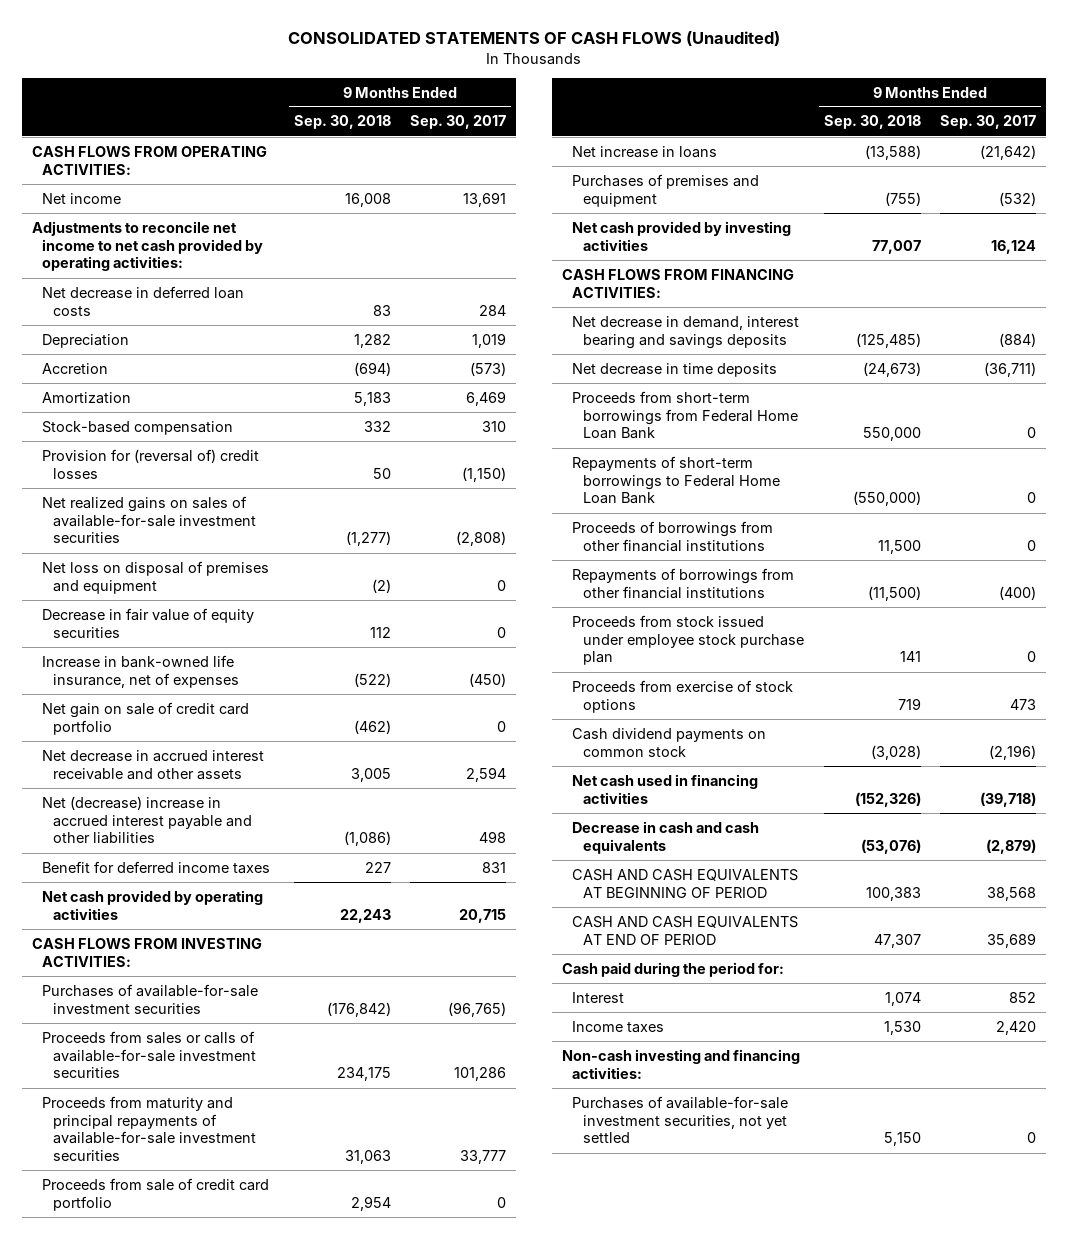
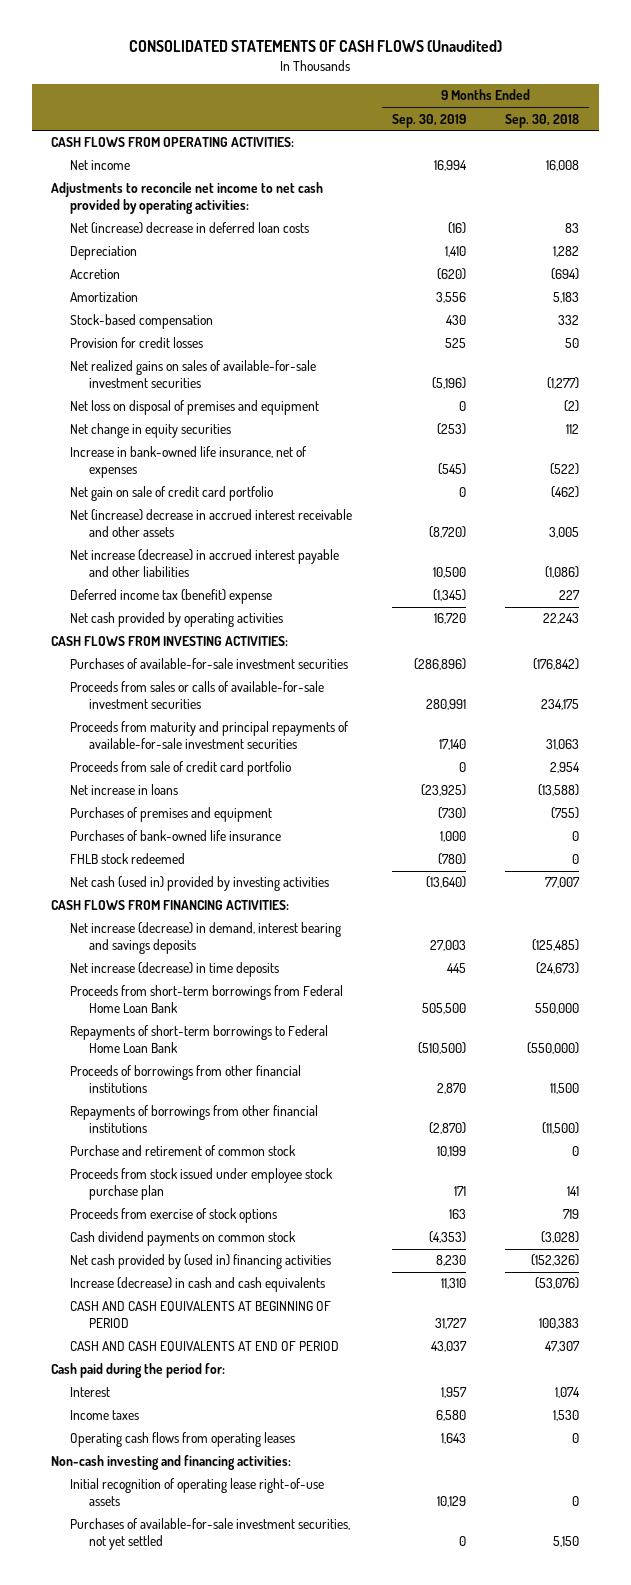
[410,115,507,130] Sep. 30, 2017 -> none
none -> [391,113,466,128] Sep. 30, 2019
[42,285,245,316] Net decrease in deferred loan costs -> [70,222,310,235] Net (increase) decrease in deferred loan costs
[42,448,260,479] Provision for (reversal of) credit losses -> [70,337,204,349] Provision for credit losses
[42,607,255,638] Decrease in fair value of equity securities -> [70,423,232,439] Net change in equity securities
[42,749,265,780] Net decrease in accrued interest receivable and other assets -> [70,509,353,538] Net (increase) decrease in accrued interest receivable and other assets
[42,795,253,845] Net (decrease) increase in accrued interest payable and other liabilities -> [70,549,340,578] Net increase (decrease) in accrued interest payable and other liabilities
[42,860,271,874] Benefit for deferred income taxes -> [70,589,273,605] Deferred income tax (benefit) expense
none -> [70,830,282,842] Purchases of bank-owned life insurance
none -> [70,853,186,865] FHLB stock redeemed
[572,220,792,251] Net cash provided by investing activities -> [70,876,330,892] Net cash (used in) provided by investing activities
[572,315,800,349] Net decrease in demand, interest bearing and savings deposits -> [70,922,342,955] Net increase (decrease) in demand, interest bearing and savings deposits
[572,362,778,377] Net decrease in time deposits -> [70,962,280,978] Net increase (decrease) in time deposits
none -> [70,1145,297,1157] Purchase and retirement of common stock
[572,773,759,804] Net cash used in financing activities -> [70,1254,332,1270] Net cash provided by (used in) financing activities
[572,820,760,854] Decrease in cash and cash equivalents -> [70,1277,326,1293] Increase (decrease) in cash and cash equivalents
none -> [70,1432,296,1448] Operating cash flows from operating leases
none -> [70,1478,325,1507] Initial recognition of operating lease right-of-use assets

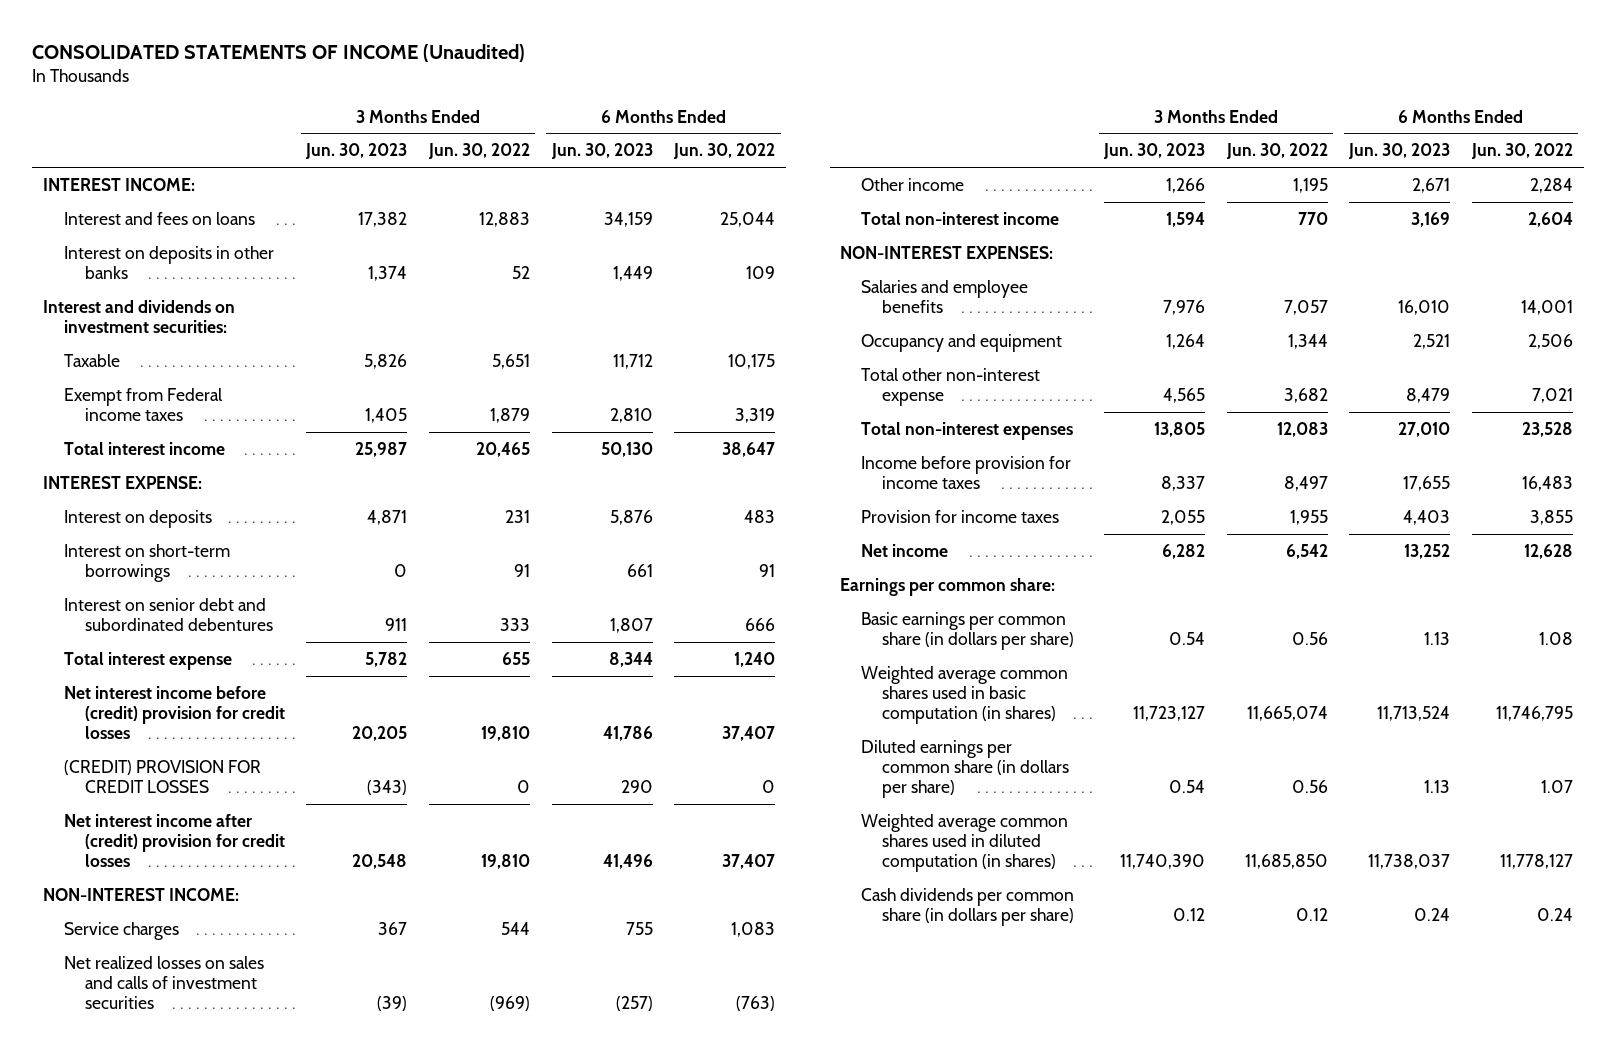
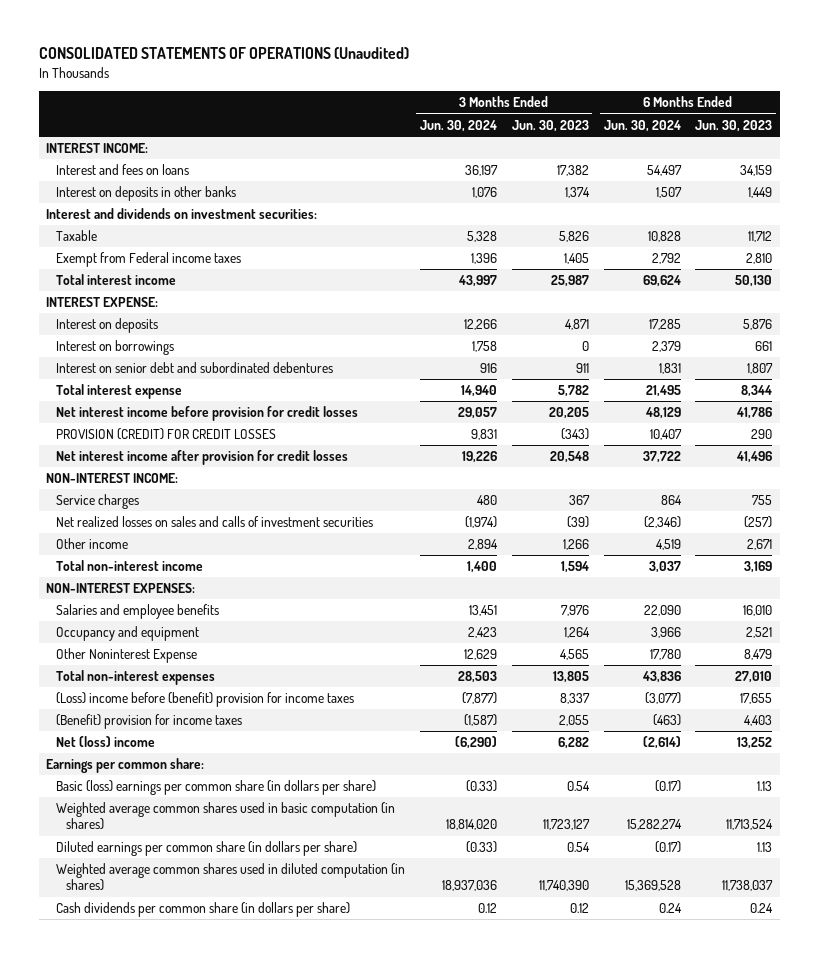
[31,43,525,62] CONSOLIDATED STATEMENTS OF INCOME (Unaudited) -> [38,47,409,60] CONSOLIDATED STATEMENTS OF OPERATIONS (Unaudited)
[428,143,531,160] Jun. 30, 2022 -> none
[673,143,776,160] Jun. 30, 2022 -> none
none -> [419,119,497,132] Jun. 30, 2024
none -> [603,119,681,132] Jun. 30, 2024
[63,543,230,583] Interest on short-term borrowings -> [55,340,174,356] Interest on borrowings
[63,685,285,740] Net interest income before (credit) provision for credit losses -> [55,406,358,422] Net interest income before provision for credit losses
[63,759,261,794] (CREDIT) PROVISION FOR CREDIT LOSSES -> [55,428,276,441] PROVISION (CREDIT) FOR CREDIT LOSSES
[63,813,285,868] Net interest income after (credit) provision for credit losses -> [55,450,348,466] Net interest income after provision for credit losses
[861,367,1041,407] Total other non-interest expense -> [55,648,197,664] Other Noninterest Expense
[861,455,1072,490] Income before provision for income taxes -> [55,692,354,708] (Loss) income before (benefit) provision for income taxes
[861,509,1060,523] Provision for income taxes -> [55,714,242,730] (Benefit) provision for income taxes
[861,543,949,557] Net income -> [55,736,155,748] Net (loss) income
[861,611,1075,651] Basic earnings per common share (in dollars per share) -> [55,780,376,796] Basic (loss) earnings per common share (in dollars per share)

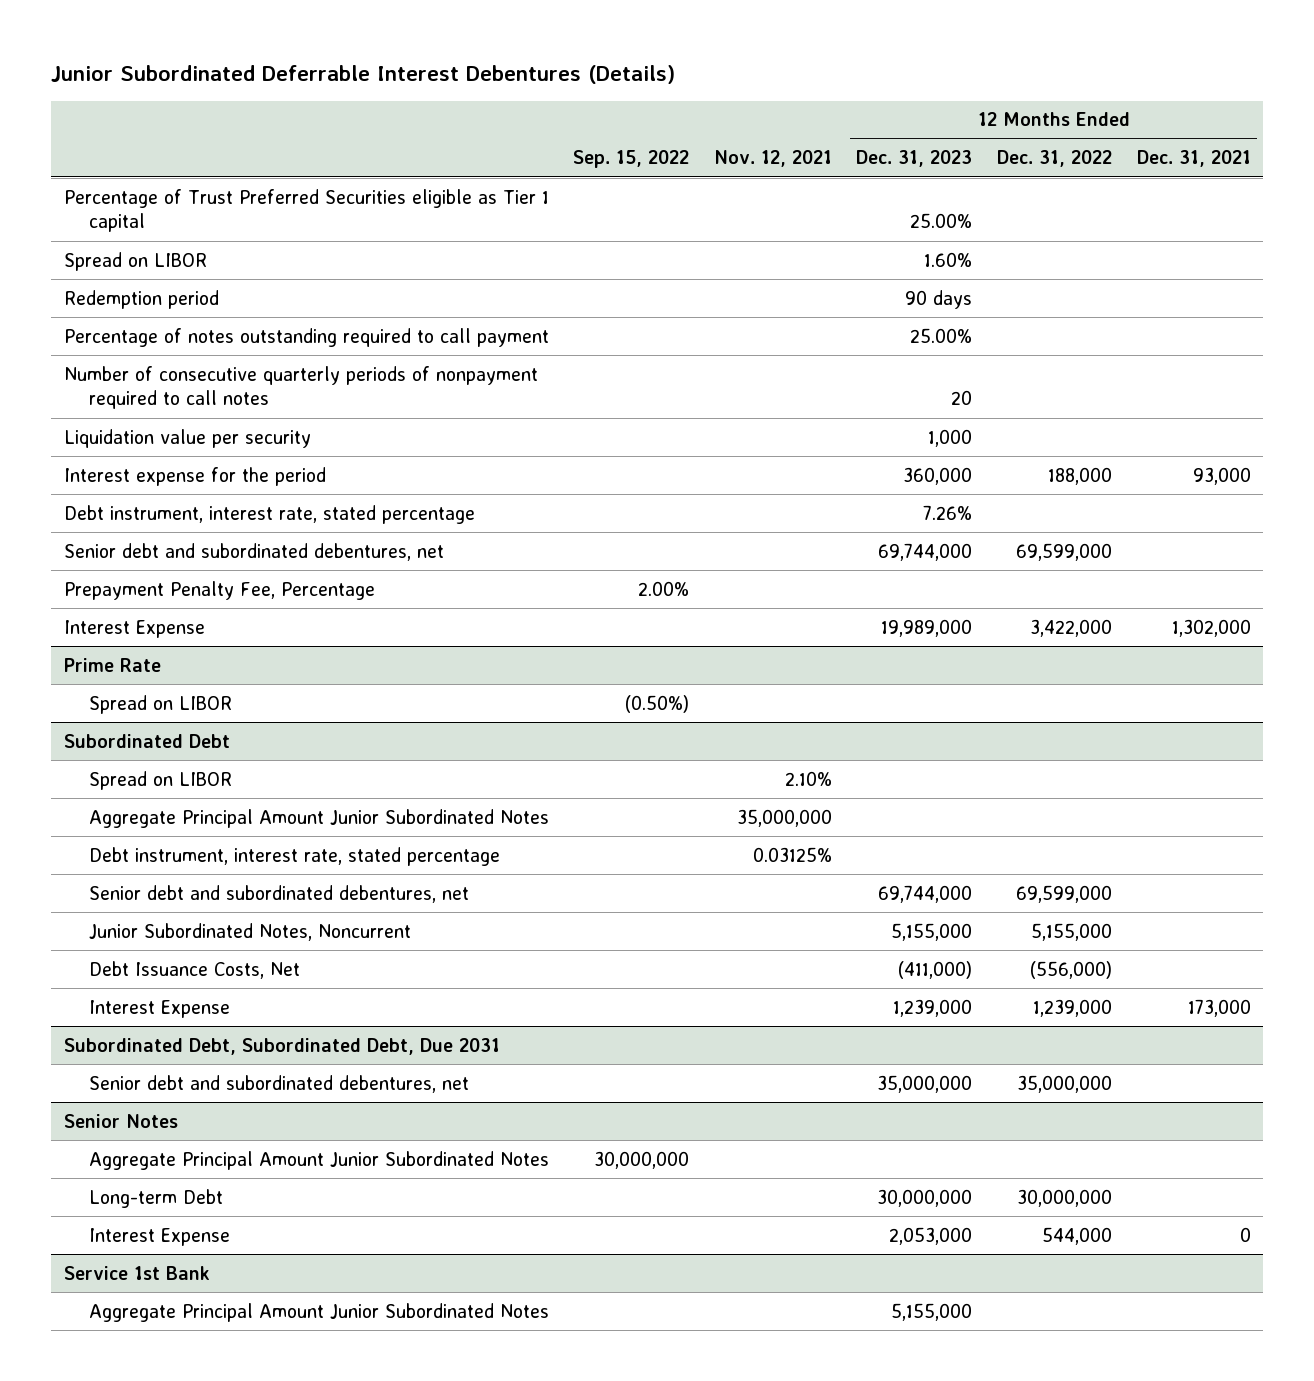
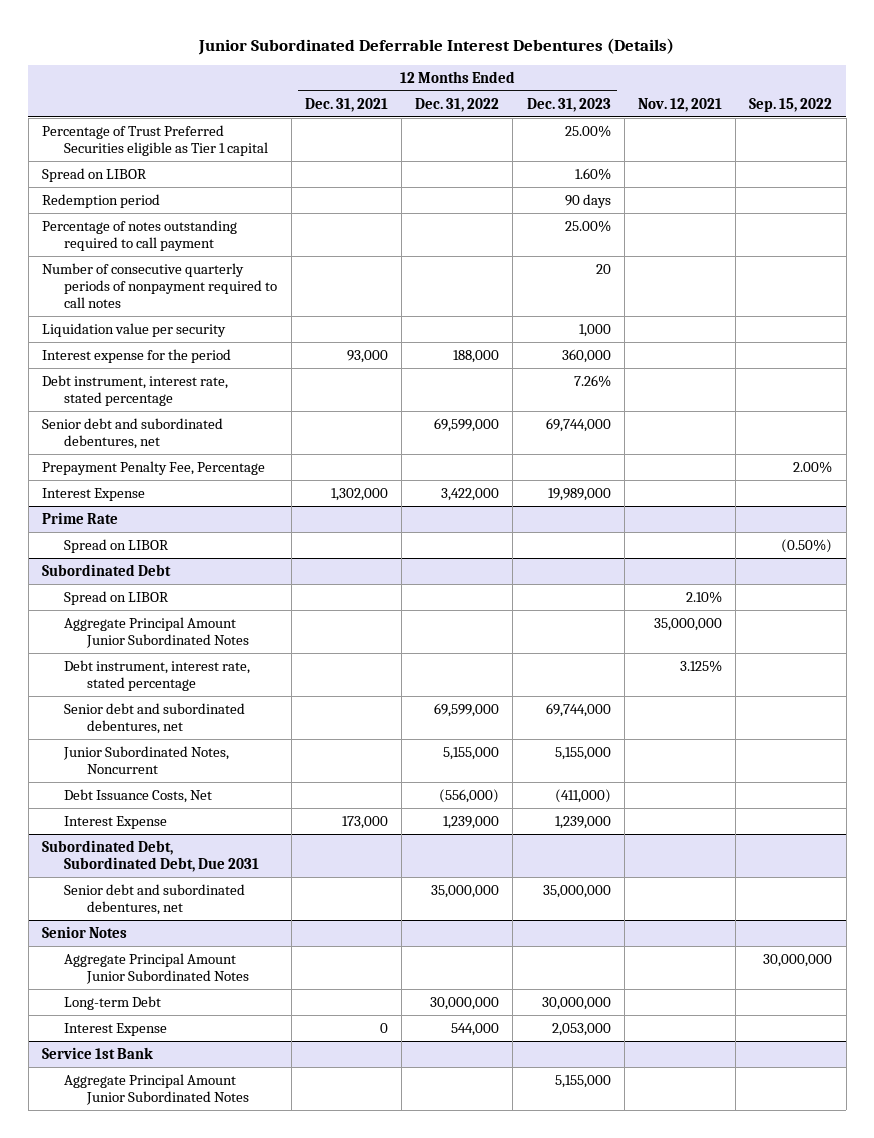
[752,846,832,862] 0.03125% -> [680,659,723,672] 3.125%

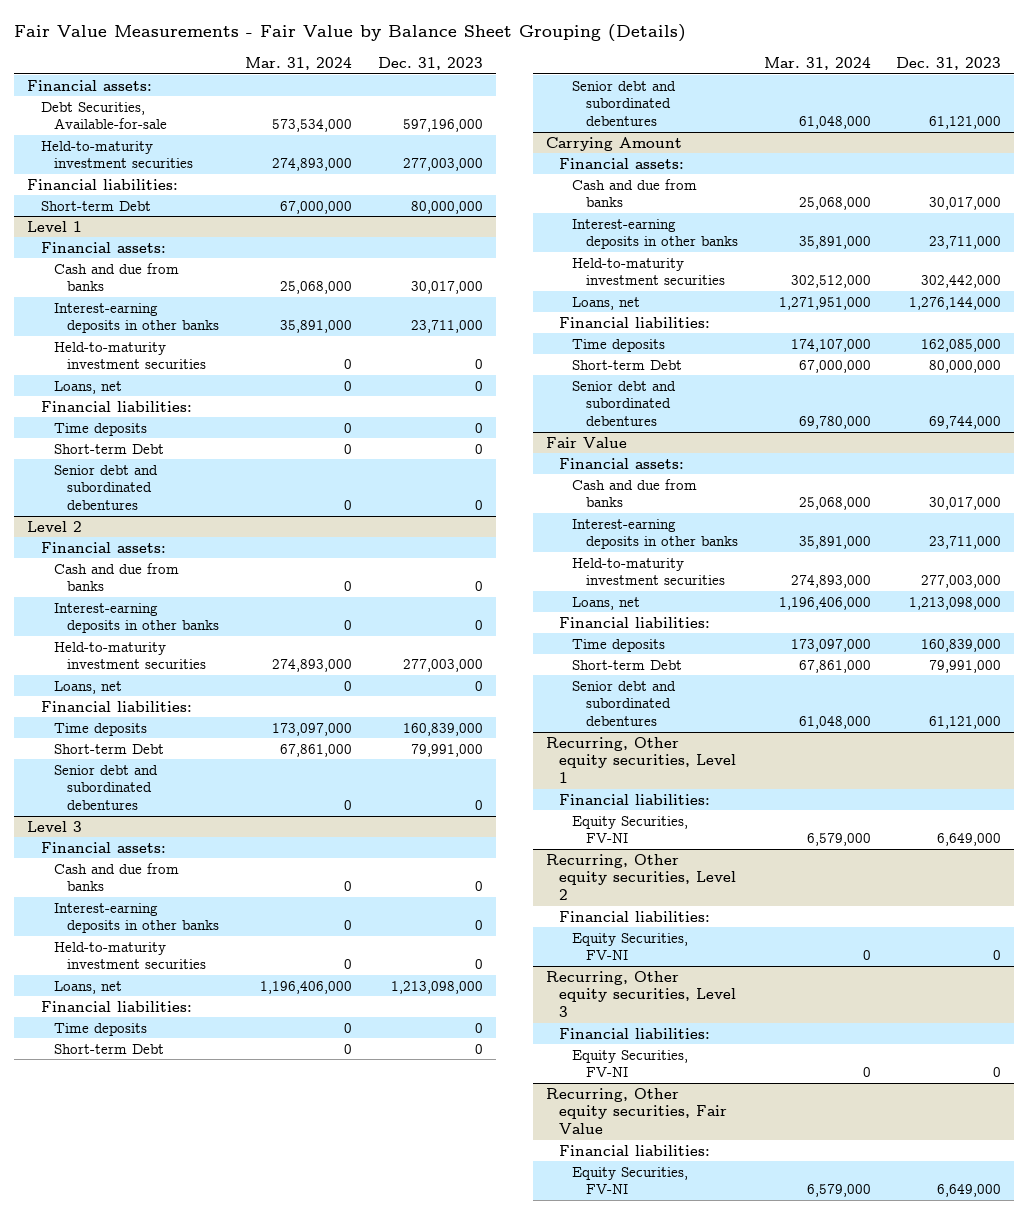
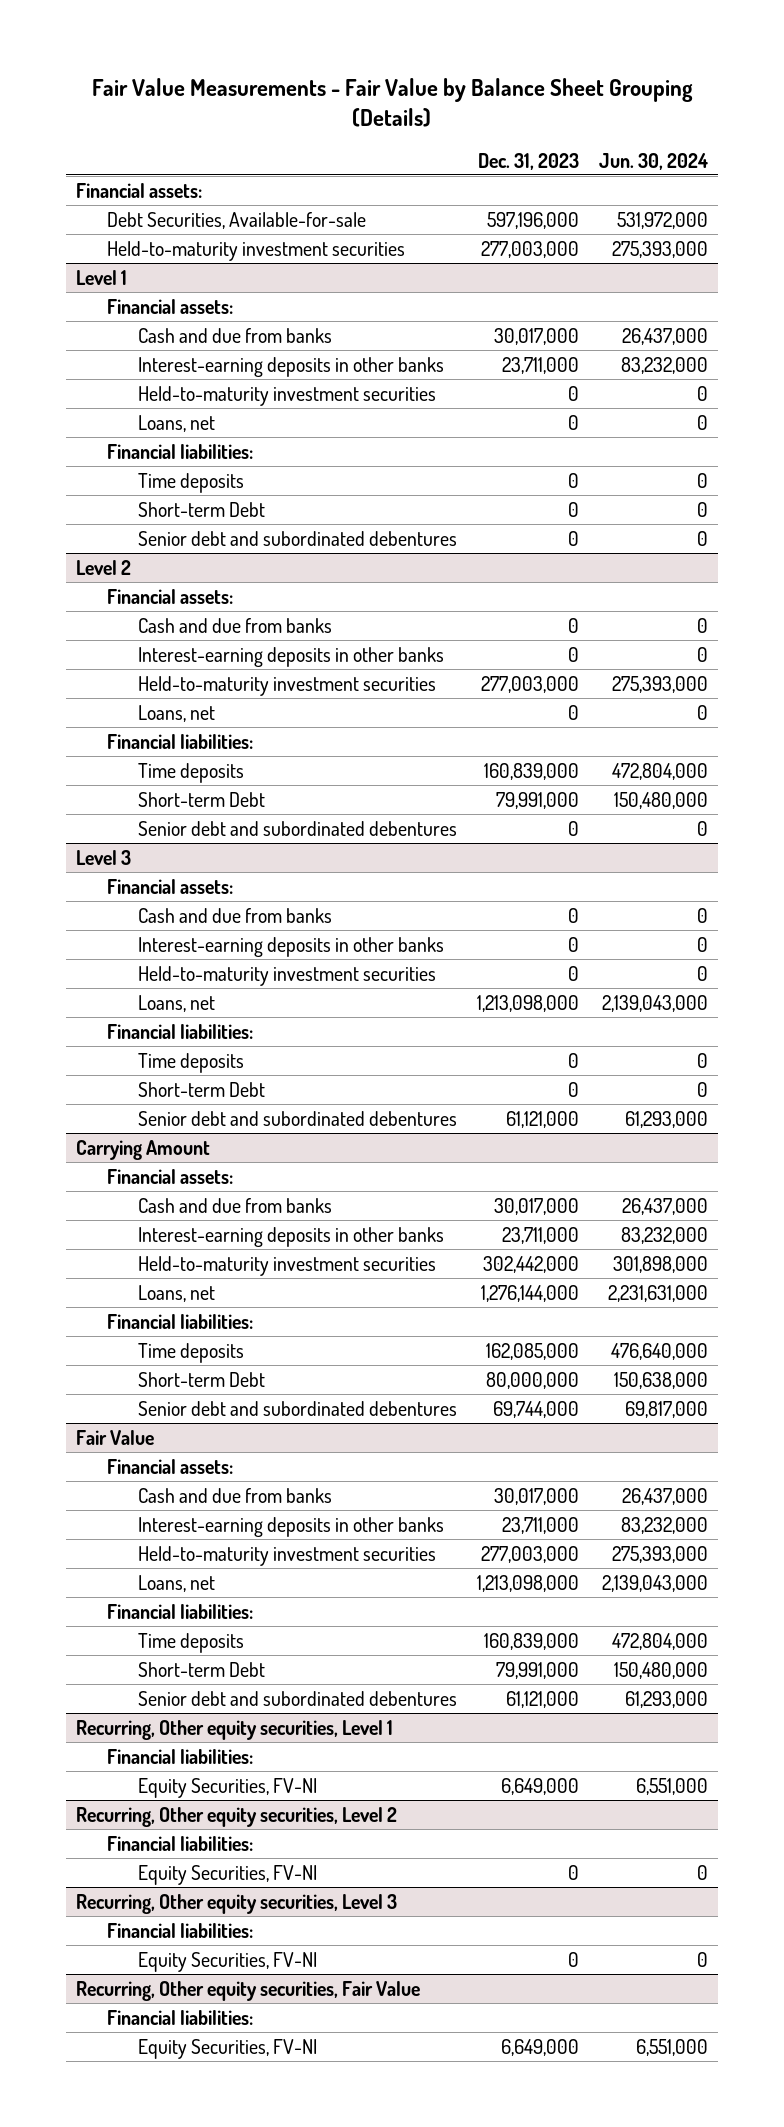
[244,57,352,71] Mar. 31, 2024 -> none
none -> [599,152,709,170] Jun. 30, 2024
[27,178,179,190] Financial liabilities: -> none
[40,200,151,211] Short-term Debt -> none

